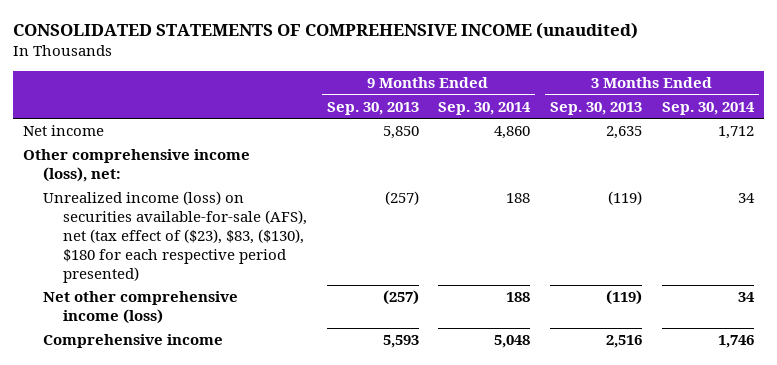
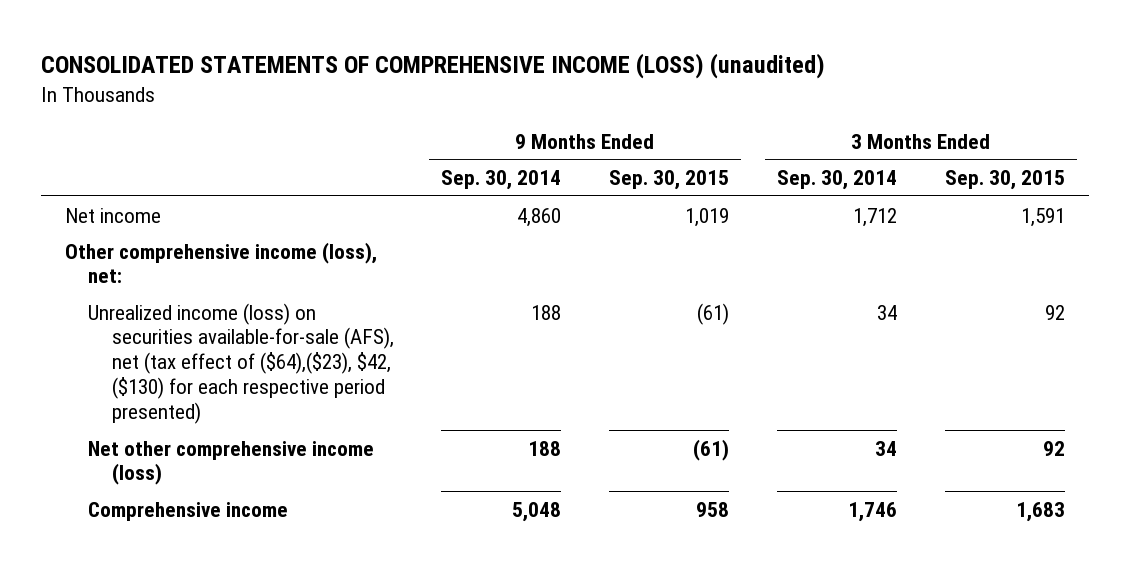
[13,22,639,40] CONSOLIDATED STATEMENTS OF COMPREHENSIVE INCOME (unaudited) -> [40,53,825,80] CONSOLIDATED STATEMENTS OF COMPREHENSIVE INCOME (LOSS) (unaudited)
[326,101,419,115] Sep. 30, 2013 -> none
[550,101,643,115] Sep. 30, 2013 -> none
none -> [609,169,730,190] Sep. 30, 2015
none -> [944,169,1065,190] Sep. 30, 2015
[43,191,307,283] Unrealized income (loss) on securities available-for-sale (AFS), net (tax effect of ($23), $83, ($130), $180 for each respective period presented) -> [88,302,394,424] Unrealized income (loss) on securities available-for-sale (AFS), net (tax effect of ($64),($23), $42, ($130) for each respective period presented)

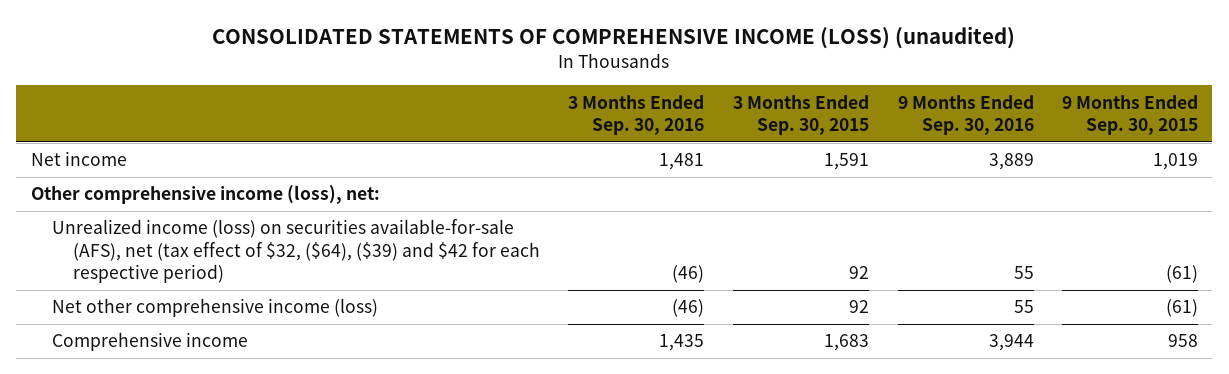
[441,169,562,190] Sep. 30, 2014 -> none
[776,169,897,190] Sep. 30, 2014 -> none
none -> [568,94,705,136] 3 Months Ended Sep. 30, 2016
none -> [897,94,1034,136] 9 Months Ended Sep. 30, 2016
[88,302,394,424] Unrealized income (loss) on securities available-for-sale (AFS), net (tax effect of ($64),($23), $42, ($130) for each respective period presented) -> [51,219,540,284] Unrealized income (loss) on securities available-for-sale (AFS), net (tax effect of $32, ($64), ($39) and $42 for each respective period)

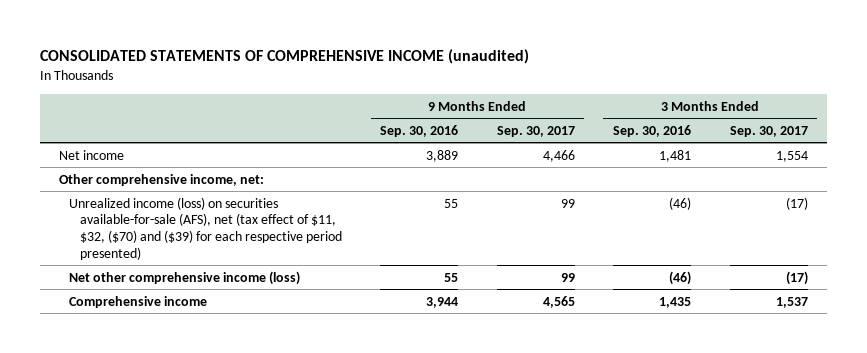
[212,25,1016,49] CONSOLIDATED STATEMENTS OF COMPREHENSIVE INCOME (LOSS) (unaudited) -> [39,49,529,65] CONSOLIDATED STATEMENTS OF COMPREHENSIVE INCOME (unaudited)
[732,94,869,136] 3 Months Ended Sep. 30, 2015 -> none
[1062,94,1199,136] 9 Months Ended Sep. 30, 2015 -> none
none -> [496,125,575,137] Sep. 30, 2017
none -> [729,125,808,137] Sep. 30, 2017
[30,185,380,205] Other comprehensive income (loss), net: -> [59,173,265,186] Other comprehensive income, net:
[51,219,540,284] Unrealized income (loss) on securities available-for-sale (AFS), net (tax effect of $32, ($64), ($39) and $42 for each respective period) -> [69,196,342,260] Unrealized income (loss) on securities available-for-sale (AFS), net (tax effect of $11, $32, ($70) and ($39) for each respective period presented)

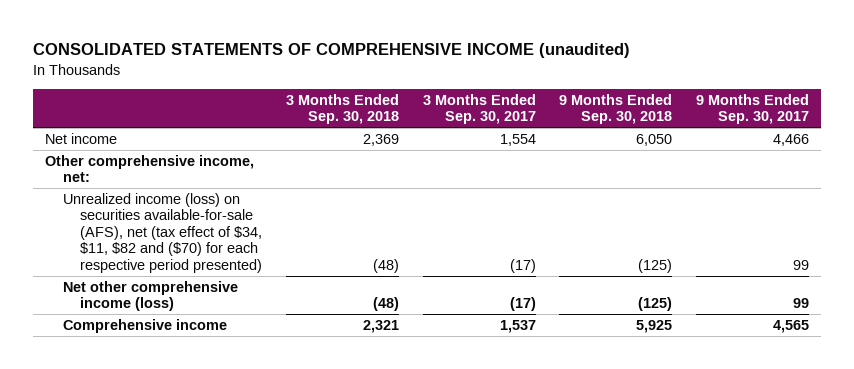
[380,124,459,137] Sep. 30, 2016 -> none
[613,124,692,137] Sep. 30, 2016 -> none
none -> [285,93,399,125] 3 Months Ended Sep. 30, 2018
none -> [559,93,673,125] 9 Months Ended Sep. 30, 2018
[69,196,342,260] Unrealized income (loss) on securities available-for-sale (AFS), net (tax effect of $11, $32, ($70) and ($39) for each respective period presented) -> [62,192,263,273] Unrealized income (loss) on securities available-for-sale (AFS), net (tax effect of $34, $11, $82 and ($70) for each respective period presented)

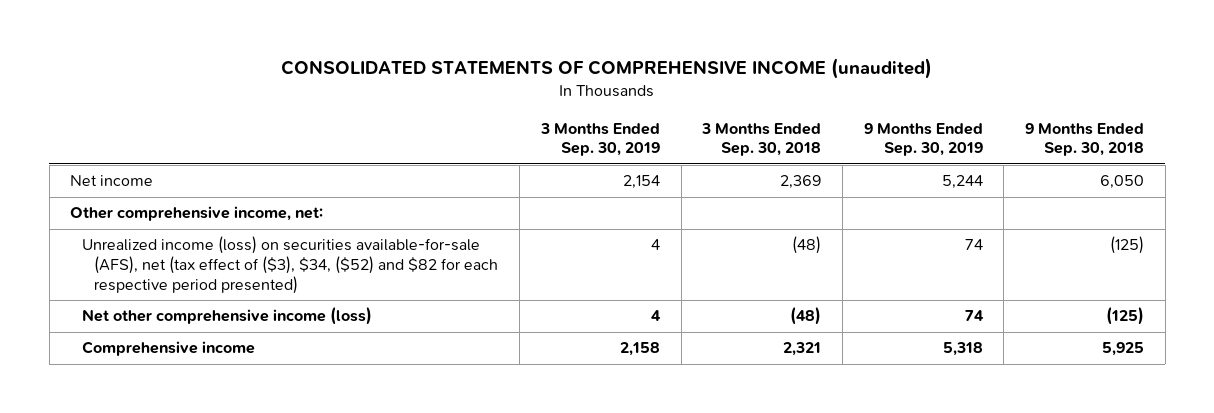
[422,93,536,125] 3 Months Ended Sep. 30, 2017 -> none
[696,93,810,125] 9 Months Ended Sep. 30, 2017 -> none
none -> [539,122,660,157] 3 Months Ended Sep. 30, 2019
none -> [863,122,983,157] 9 Months Ended Sep. 30, 2019
[62,192,263,273] Unrealized income (loss) on securities available-for-sale (AFS), net (tax effect of $34, $11, $82 and ($70) for each respective period presented) -> [82,236,499,294] Unrealized income (loss) on securities available-for-sale (AFS), net (tax effect of ($3), $34, ($52) and $82 for each respective period presented)

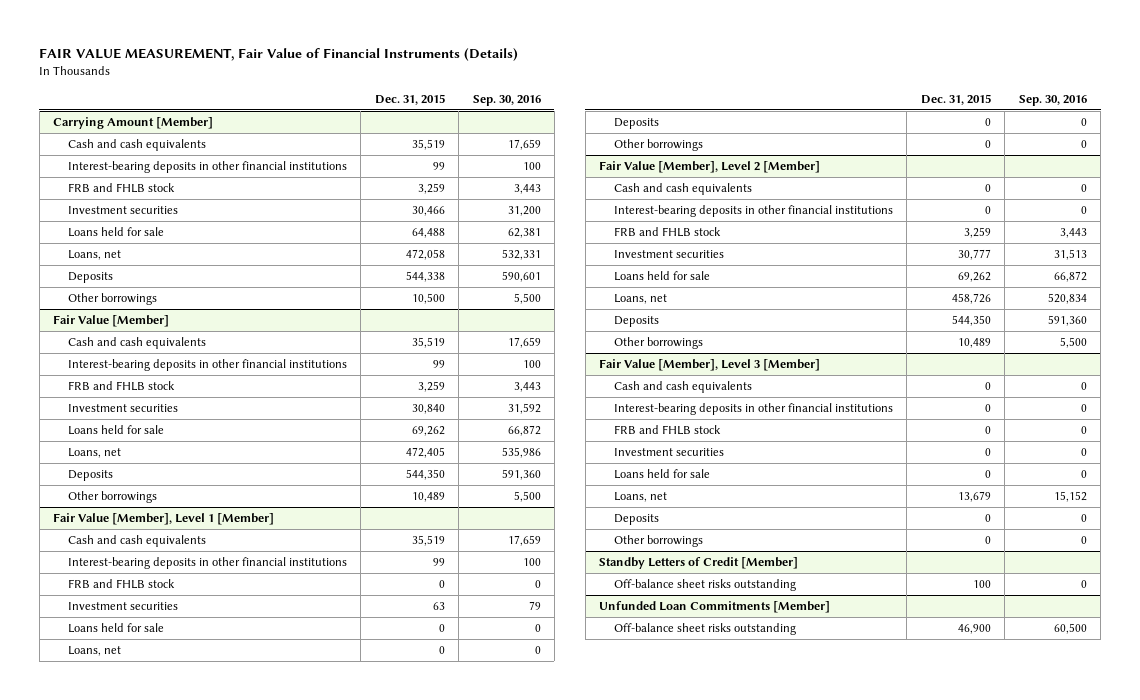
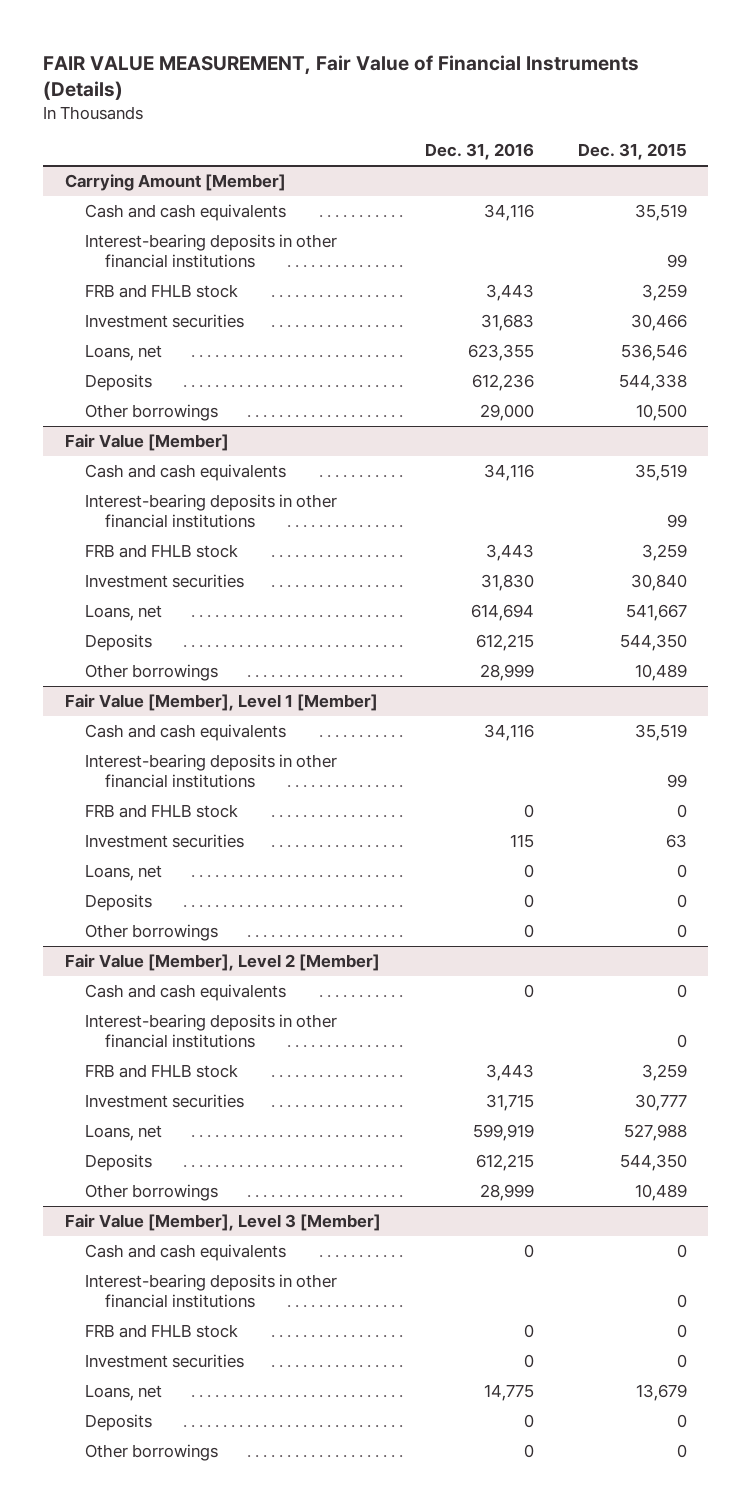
[472,94,541,106] Sep. 30, 2016 -> none
none -> [424,143,534,161] Dec. 31, 2016
[67,227,164,238] Loans held for sale -> none
[405,249,445,261] 472,058 -> [620,343,687,361] 536,546
[67,425,164,436] Loans held for sale -> none
[405,447,445,459] 472,405 -> [625,603,687,621] 541,667
[67,623,164,634] Loans held for sale -> none
[614,271,711,282] Loans held for sale -> none
[951,293,991,305] 458,726 -> [623,1123,687,1141] 527,988
[614,469,711,480] Loans held for sale -> none
[599,557,799,570] Standby Letters of Credit [Member] -> none
[614,579,797,592] Off-balance sheet risks outstanding -> none
[599,601,831,614] Unfunded Loan Commitments [Member] -> none
[614,623,797,636] Off-balance sheet risks outstanding -> none

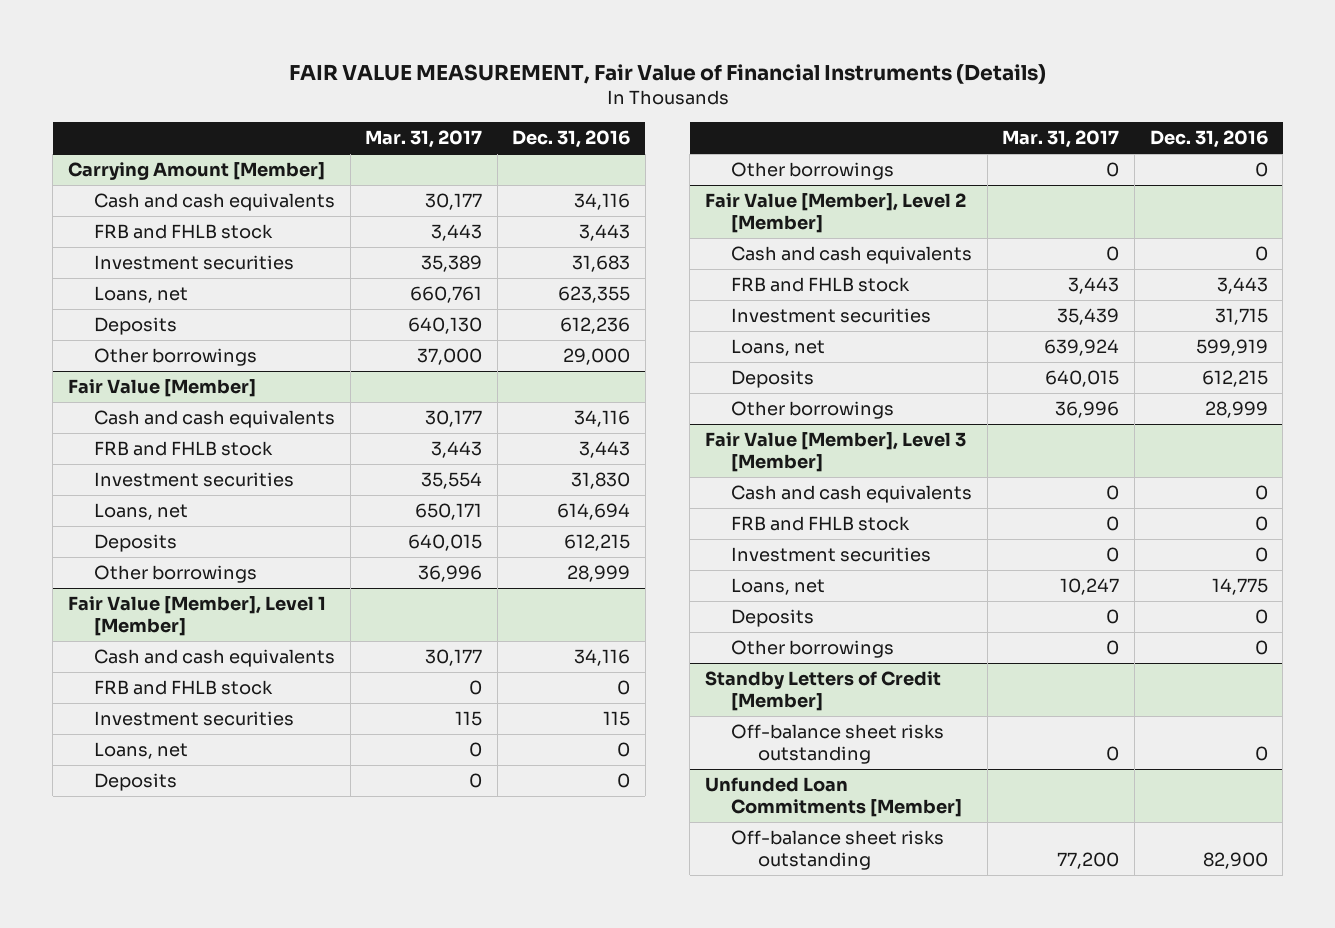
[577,143,687,161] Dec. 31, 2015 -> none
none -> [365,130,483,149] Mar. 31, 2017
[84,233,337,269] Interest-bearing deposits in other financial institutions -> none
[84,493,337,529] Interest-bearing deposits in other financial institutions -> none
[84,753,337,789] Interest-bearing deposits in other financial institutions -> none
[84,1013,337,1049] Interest-bearing deposits in other financial institutions -> none
[84,1273,337,1309] Interest-bearing deposits in other financial institutions -> none
none -> [704,670,941,711] Standby Letters of Credit [Member]
none -> [731,723,945,764] Off-balance sheet risks outstanding
none -> [704,776,963,817] Unfunded Loan Commitments [Member]
none -> [731,829,945,870] Off-balance sheet risks outstanding

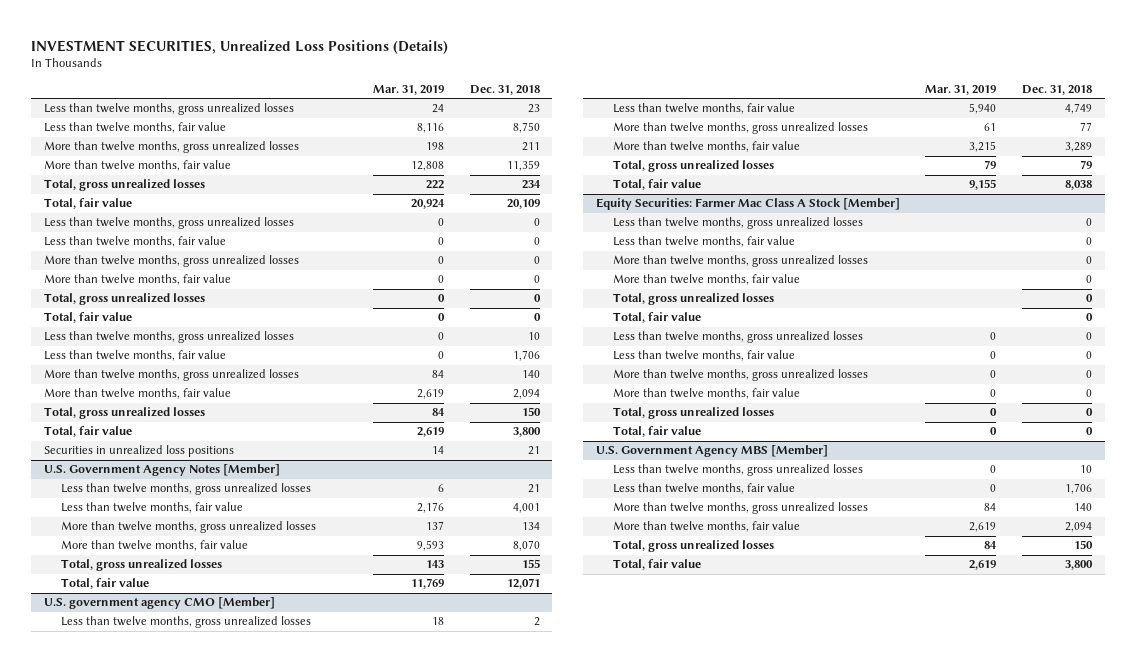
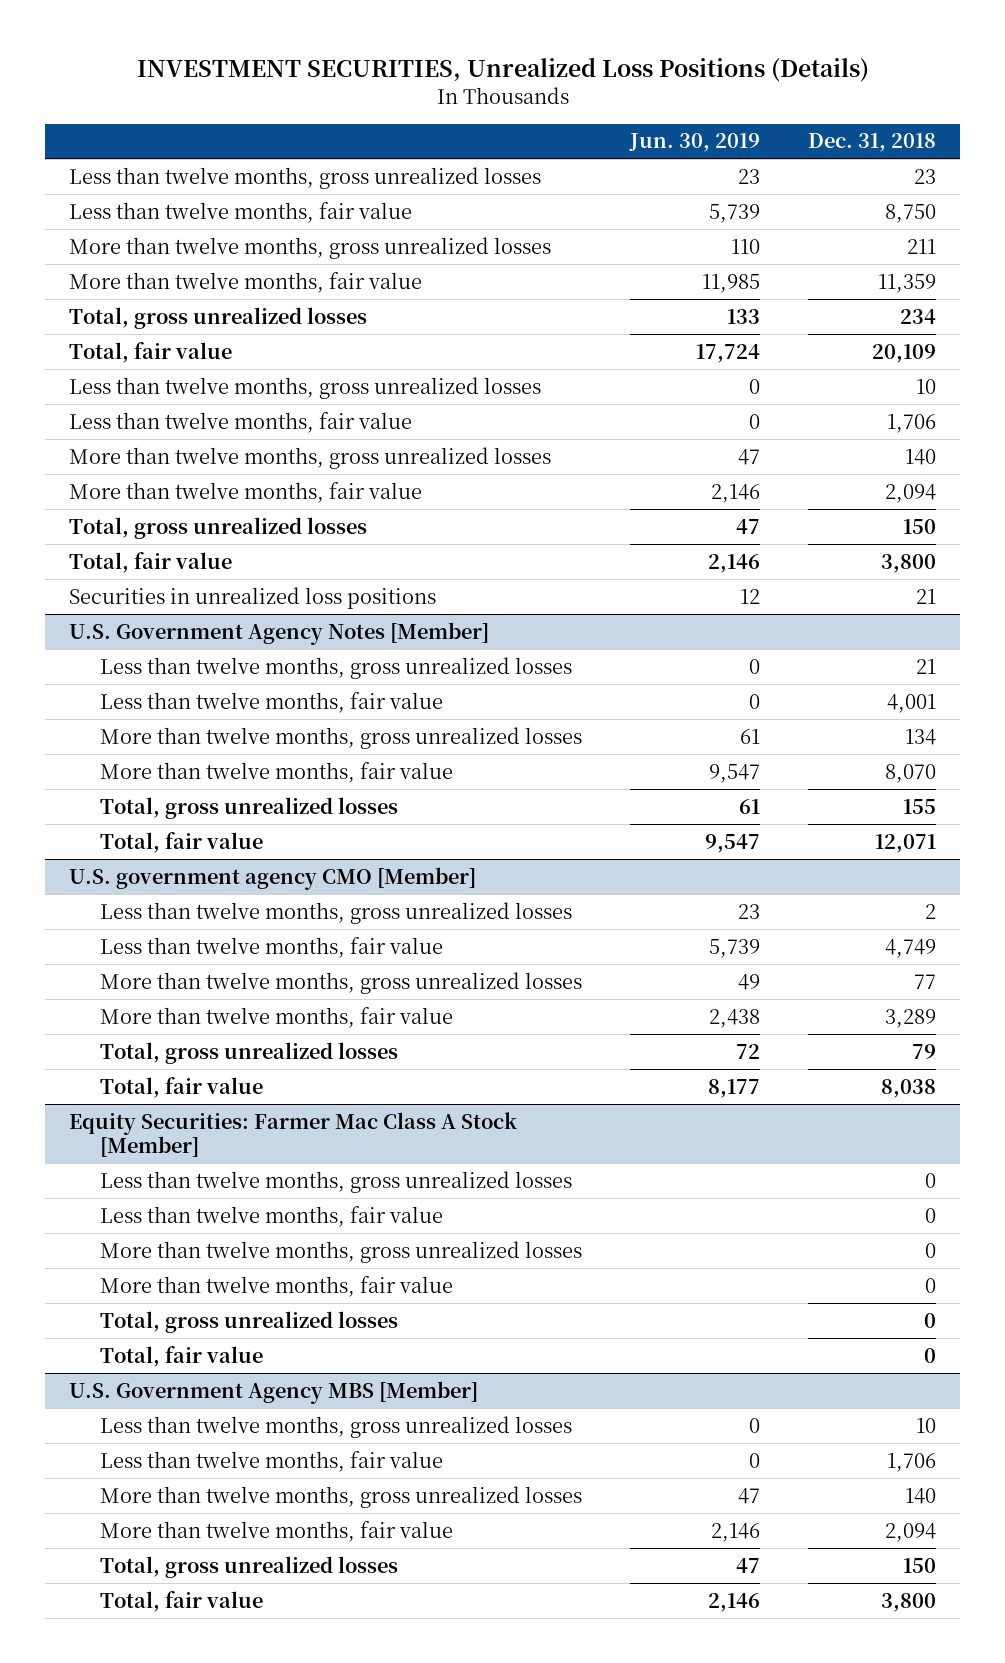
[373,85,445,96] Mar. 31, 2019 -> none
none -> [629,133,761,153] Jun. 30, 2019
[44,217,295,230] Less than twelve months, gross unrealized losses -> none
[44,236,227,248] Less than twelve months, fair value -> none
[44,255,300,268] More than twelve months, gross unrealized losses -> none
[44,274,232,286] More than twelve months, fair value -> none
[44,293,206,306] Total, gross unrealized losses -> none
[44,312,133,324] Total, fair value -> none
[612,331,863,344] Less than twelve months, gross unrealized losses -> none
[612,350,795,362] Less than twelve months, fair value -> none
[612,369,868,382] More than twelve months, gross unrealized losses -> none
[612,388,800,400] More than twelve months, fair value -> none
[612,407,774,420] Total, gross unrealized losses -> none
[612,426,701,438] Total, fair value -> none

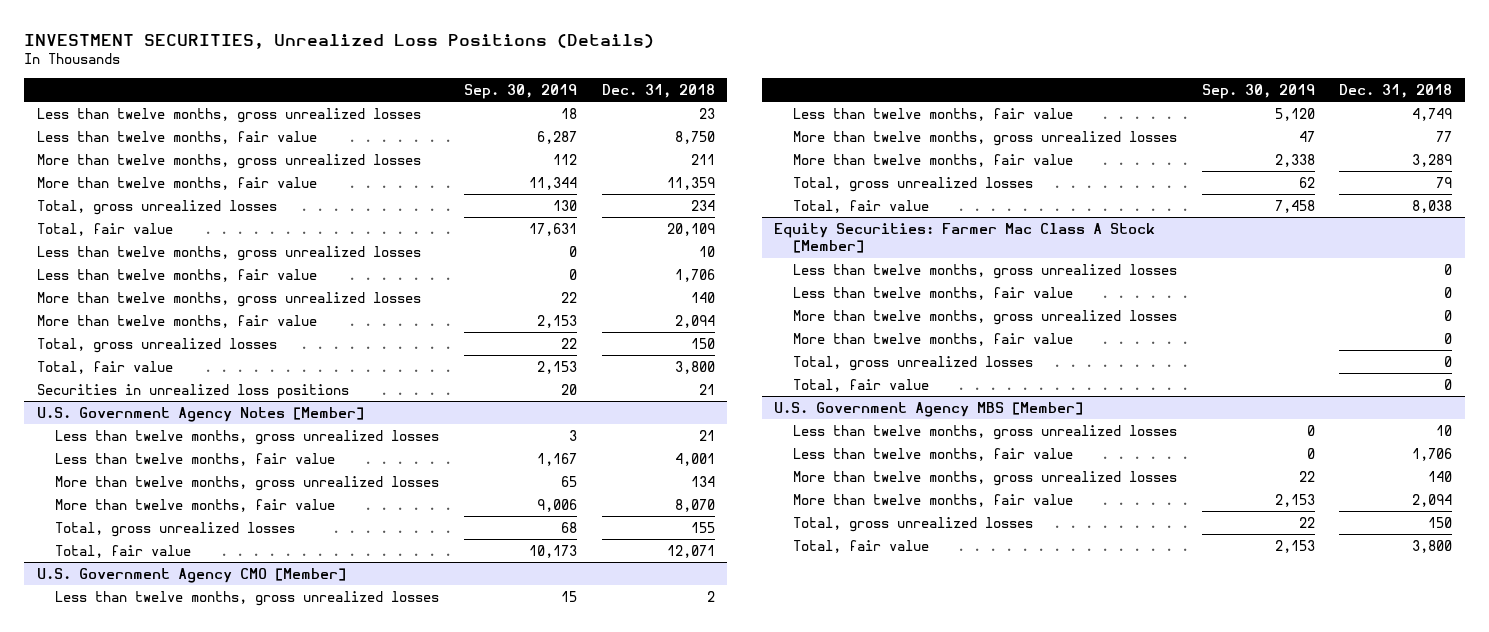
[629,133,761,153] Jun. 30, 2019 -> none
none -> [464,83,578,99] Sep. 30, 2019
[69,866,477,890] U.S. government agency CMO [Member] -> [36,567,346,583] U.S. Government Agency CMO [Member]

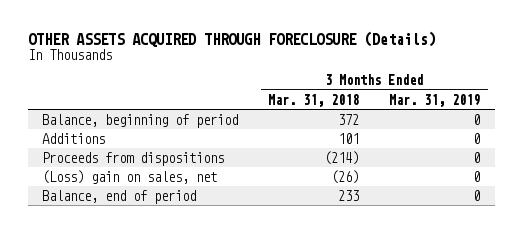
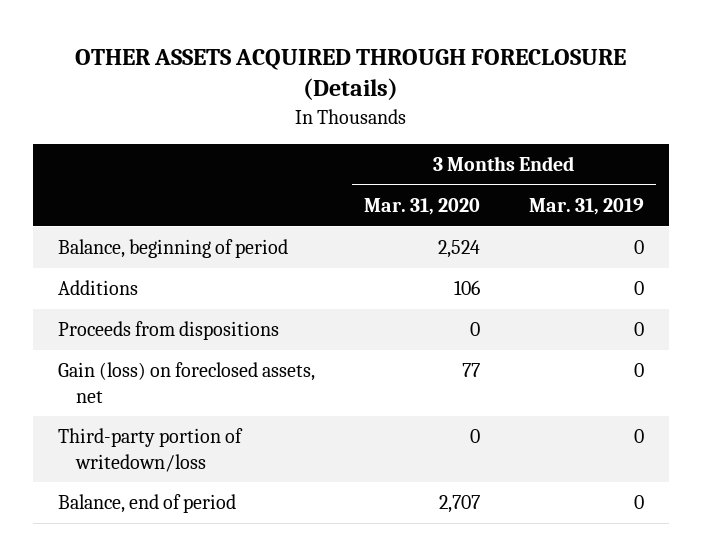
[268,93,360,107] Mar. 31, 2018 -> none
none -> [364,198,481,216] Mar. 31, 2020
[42,169,218,184] (Loss) gain on sales, net -> [57,362,315,403] Gain (loss) on foreclosed assets, net
none -> [57,428,243,472] Third-party portion of writedown/loss

